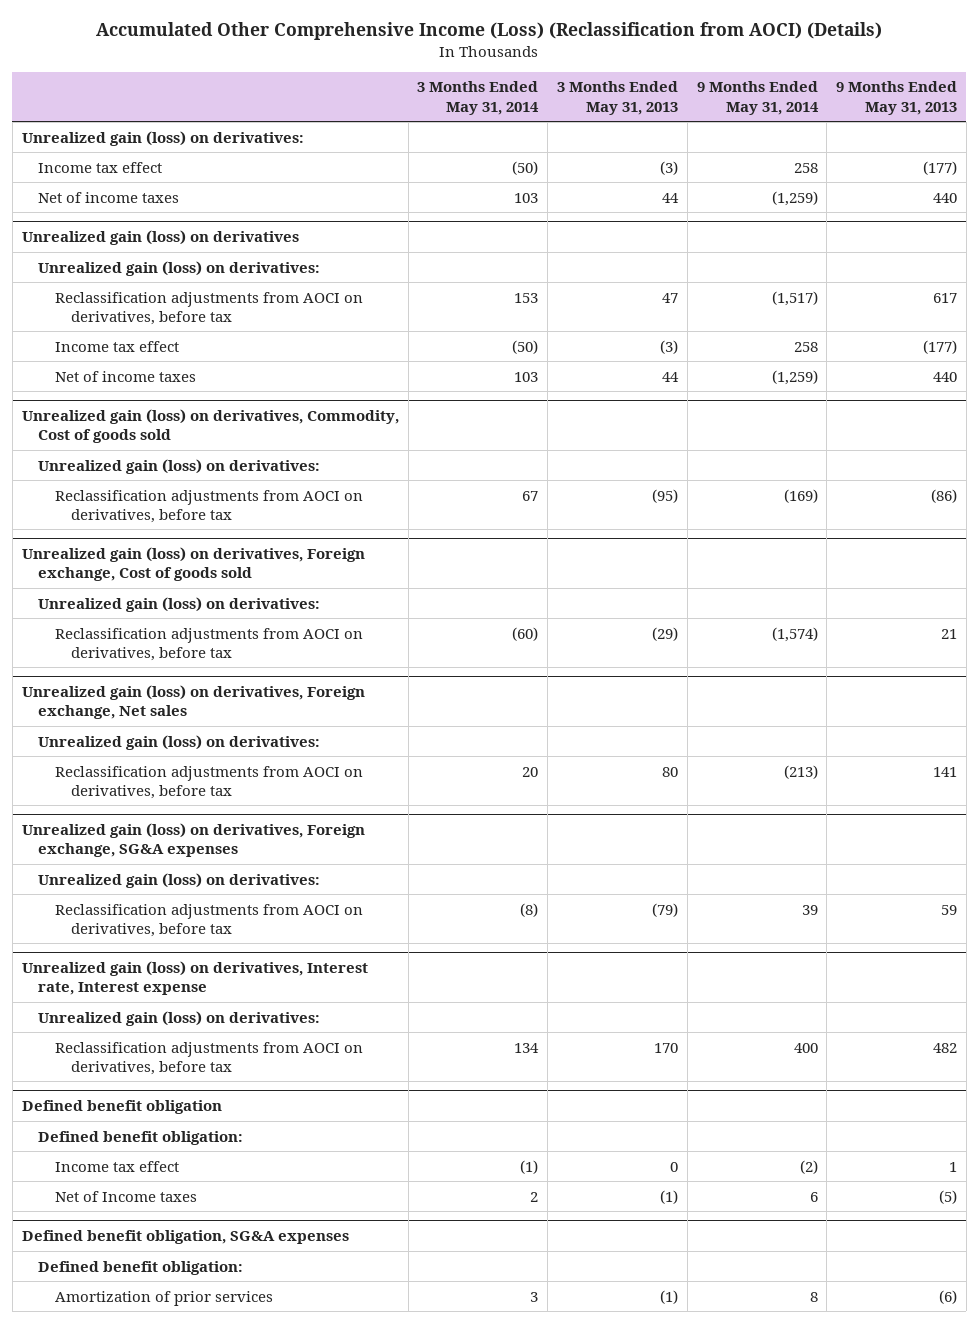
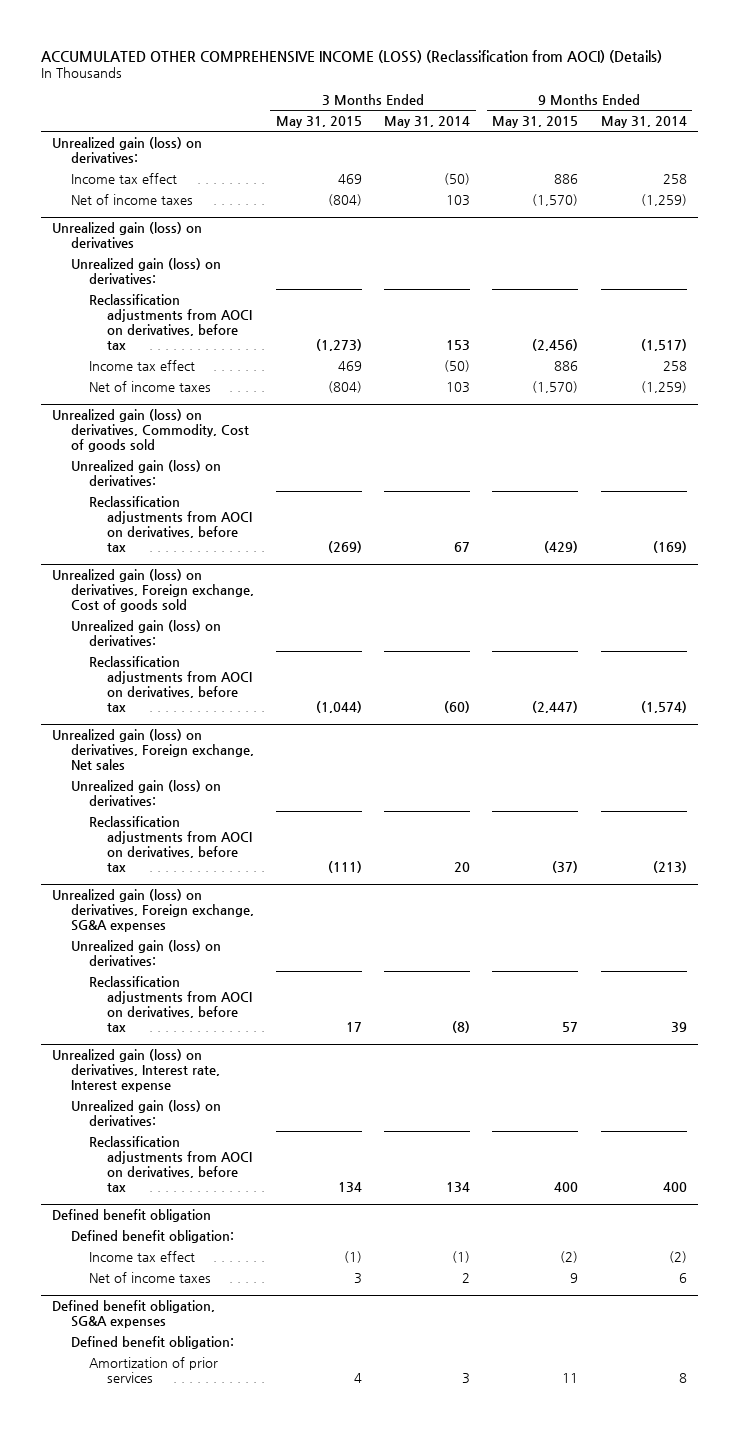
[96,22,883,41] Accumulated Other Comprehensive Income (Loss) (Reclassification from AOCI) (Details) -> [41,49,663,63] ACCUMULATED OTHER COMPREHENSIVE INCOME (LOSS) (Reclassification from AOCI) (Details)
[556,81,678,115] 3 Months Ended May 31, 2013 -> none
[836,81,958,115] 9 Months Ended May 31, 2013 -> none
none -> [275,116,362,129] May 31, 2015
none -> [492,116,579,129] May 31, 2015
[54,1190,197,1202] Net of Income taxes -> [88,1271,211,1283] Net of income taxes

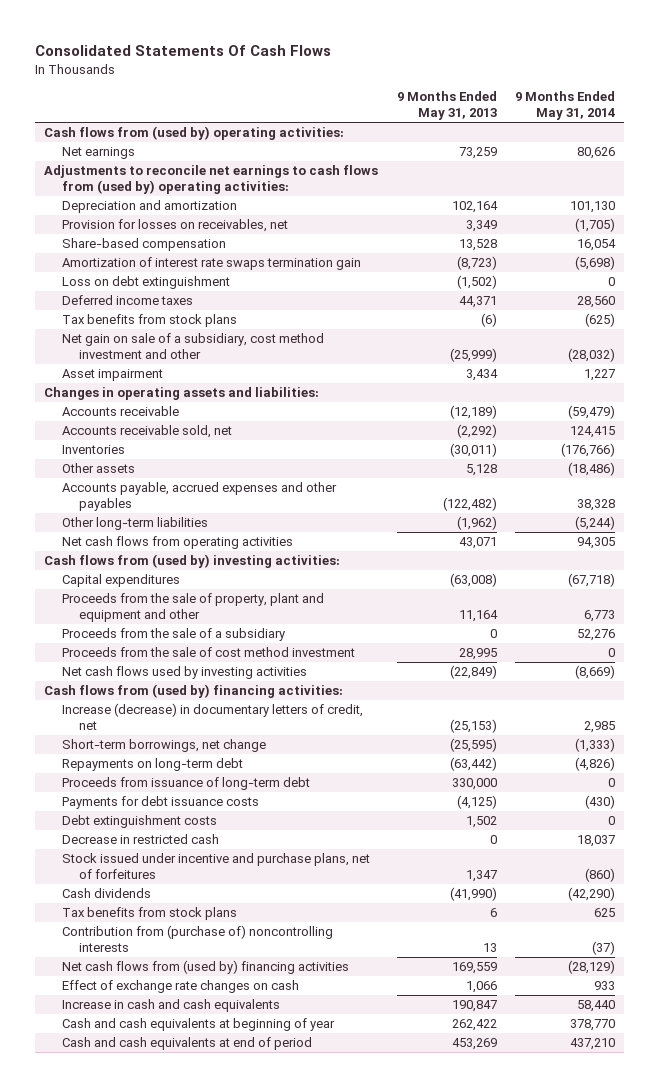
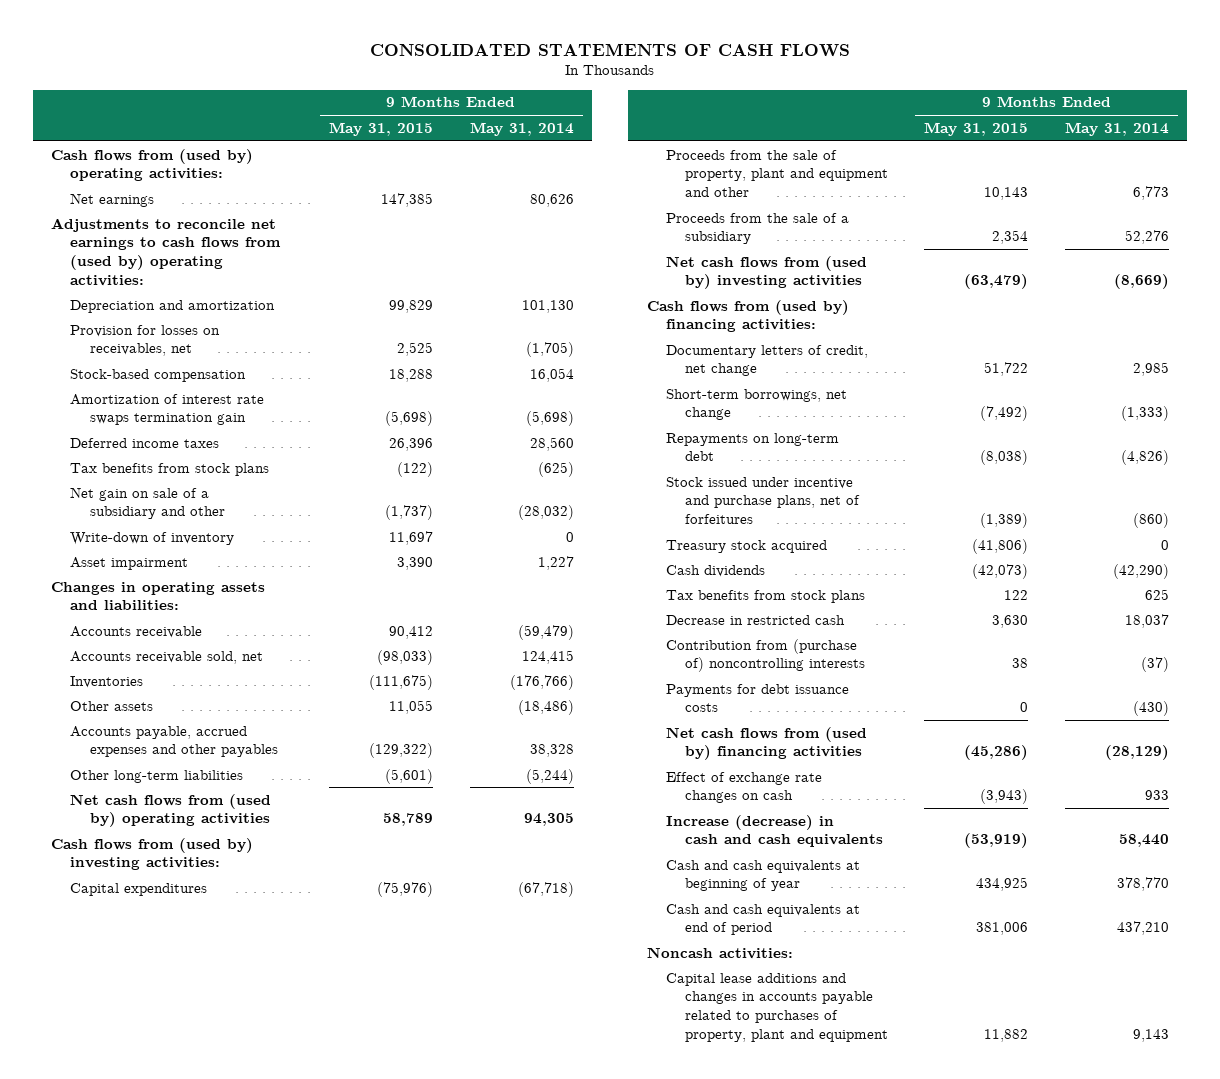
[35,44,332,56] Consolidated Statements Of Cash Flows -> [370,42,851,57] CONSOLIDATED STATEMENTS OF CASH FLOWS
[396,91,497,121] 9 Months Ended May 31, 2013 -> none
none -> [329,121,434,136] May 31, 2015
[61,238,226,252] Share-based compensation -> [70,368,247,382] Stock-based compensation
[61,276,230,290] Loss on debt extinguishment -> none
[61,333,324,360] Net gain on sale of a subsidiary, cost method investment and other -> [70,486,225,520] Net gain on sale of a subsidiary and other
none -> [70,531,235,545] Write-down of inventory
[61,536,293,550] Net cash flows from operating activities -> [70,793,272,828] Net cash flows from (used by) operating activities
[61,647,355,658] Proceeds from the sale of cost method investment -> none
[61,666,307,680] Net cash flows used by investing activities -> [665,255,867,290] Net cash flows from (used by) investing activities
[61,703,363,731] Increase (decrease) in documentary letters of credit, net -> [665,344,868,377] Documentary letters of credit, net change
[61,777,310,791] Proceeds from issuance of long-term debt -> none
[61,815,217,829] Debt extinguishment costs -> none
none -> [665,539,827,553] Treasury stock acquired
[61,834,219,845] Decrease in restricted cash -> [665,614,845,625] Decrease in restricted cash
[61,796,259,810] Payments for debt issuance costs -> [665,683,849,713] Payments for debt issuance costs
[61,999,280,1013] Increase in cash and cash equivalents -> [665,814,883,848] Increase (decrease) in cash and cash equivalents
none -> [646,946,793,959] Noncash activities:
none -> [665,972,888,1042] Capital lease additions and changes in accounts payable related to purchases of property, plant and equipment

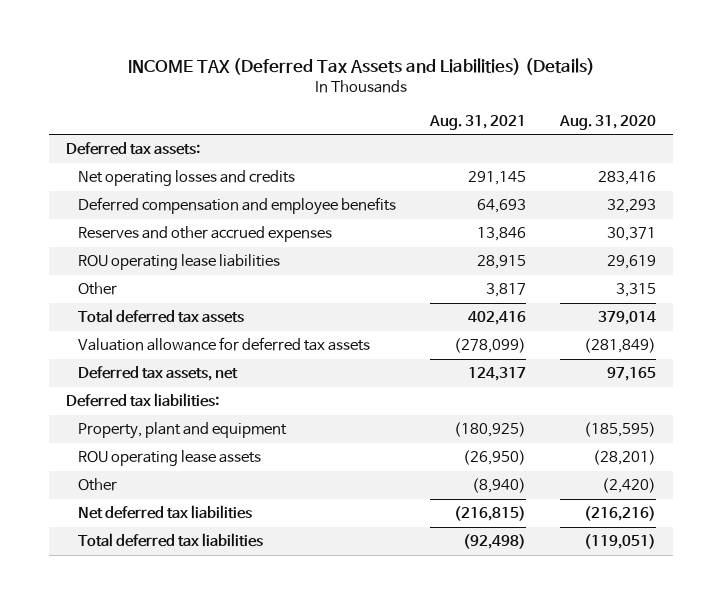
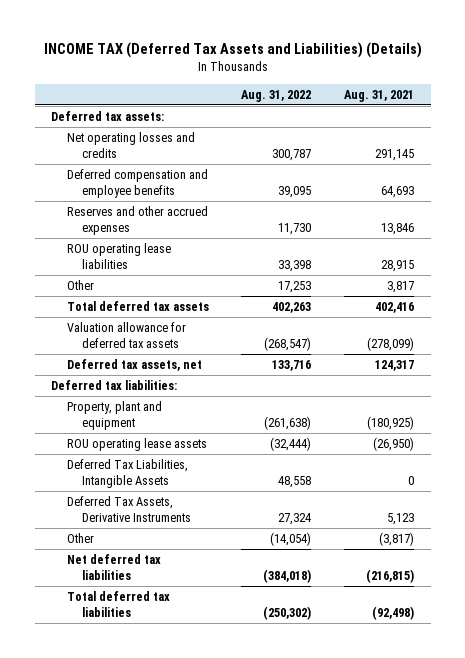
[558,114,656,130] Aug. 31, 2020 -> none
none -> [241,90,312,103] Aug. 31, 2022
none -> [66,458,188,489] Deferred Tax Liabilities, Intangible Assets
none -> [66,495,192,523] Deferred Tax Assets, Derivative Instruments
[471,478,526,494] (8,940) -> [379,531,415,546] (3,817)

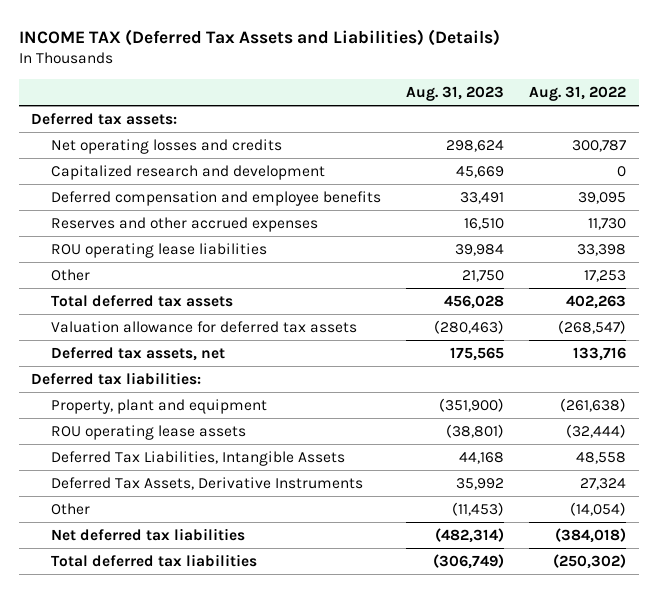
[344,90,415,103] Aug. 31, 2021 -> none
none -> [406,85,505,101] Aug. 31, 2023
none -> [51,164,326,180] Capitalized research and development

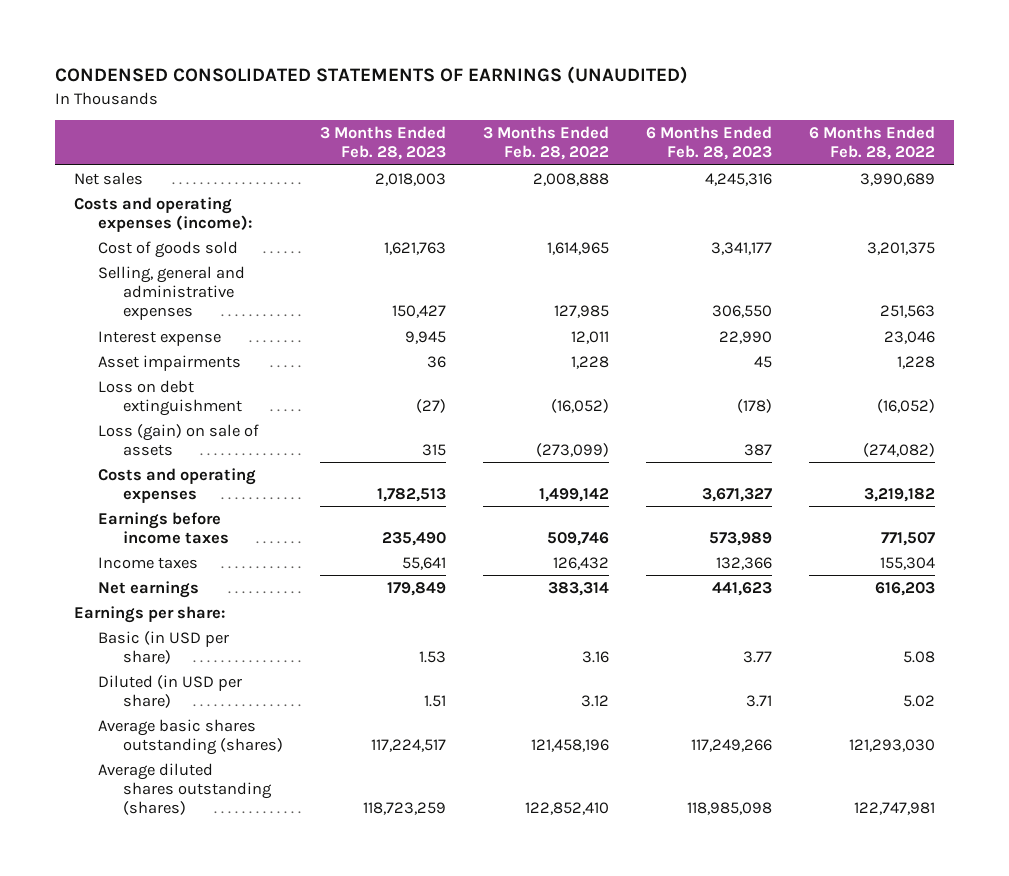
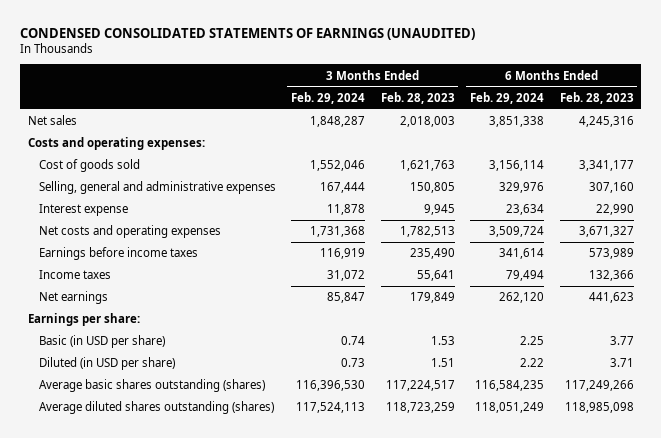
[482,126,609,161] 3 Months Ended Feb. 28, 2022 -> none
[809,126,936,161] 6 Months Ended Feb. 28, 2022 -> none
none -> [291,91,366,104] Feb. 29, 2024
none -> [470,91,545,104] Feb. 29, 2024
[74,196,253,233] Costs and operating expenses (income): -> [27,137,205,151] Costs and operating expenses:
[391,305,446,319] 150,427 -> [409,182,455,194] 150,805
[712,305,773,319] 306,550 -> [588,182,634,194] 307,160
[98,354,242,371] Asset impairments -> none
[98,379,242,417] Loss on debt extinguishment -> none
[98,423,260,457] Loss (gain) on sale of assets -> none
[98,467,257,504] Costs and operating expenses -> [38,225,221,239] Net costs and operating expenses

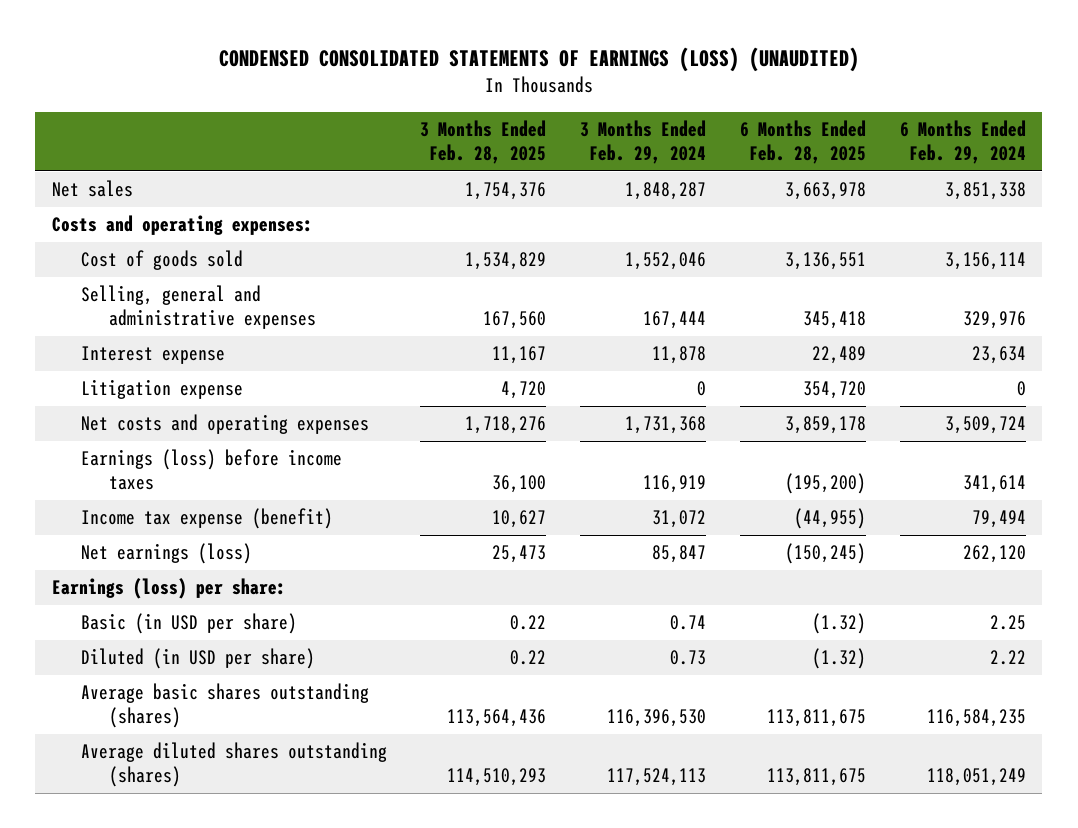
[20,27,476,40] CONDENSED CONSOLIDATED STATEMENTS OF EARNINGS (UNAUDITED) -> [218,46,859,72] CONDENSED CONSOLIDATED STATEMENTS OF EARNINGS (LOSS) (UNAUDITED)
[380,91,455,104] Feb. 28, 2023 -> none
[559,91,634,104] Feb. 28, 2023 -> none
none -> [420,120,547,165] 3 Months Ended Feb. 28, 2025
none -> [739,120,866,165] 6 Months Ended Feb. 28, 2025
none -> [80,379,243,400] Litigation expense
[38,247,198,261] Earnings before income taxes -> [80,449,342,491] Earnings (loss) before income taxes
[38,270,111,280] Income taxes -> [80,508,333,530] Income tax expense (benefit)
[38,291,108,305] Net earnings -> [80,543,252,565] Net earnings (loss)
[27,313,140,327] Earnings per share: -> [52,578,287,600] Earnings (loss) per share:

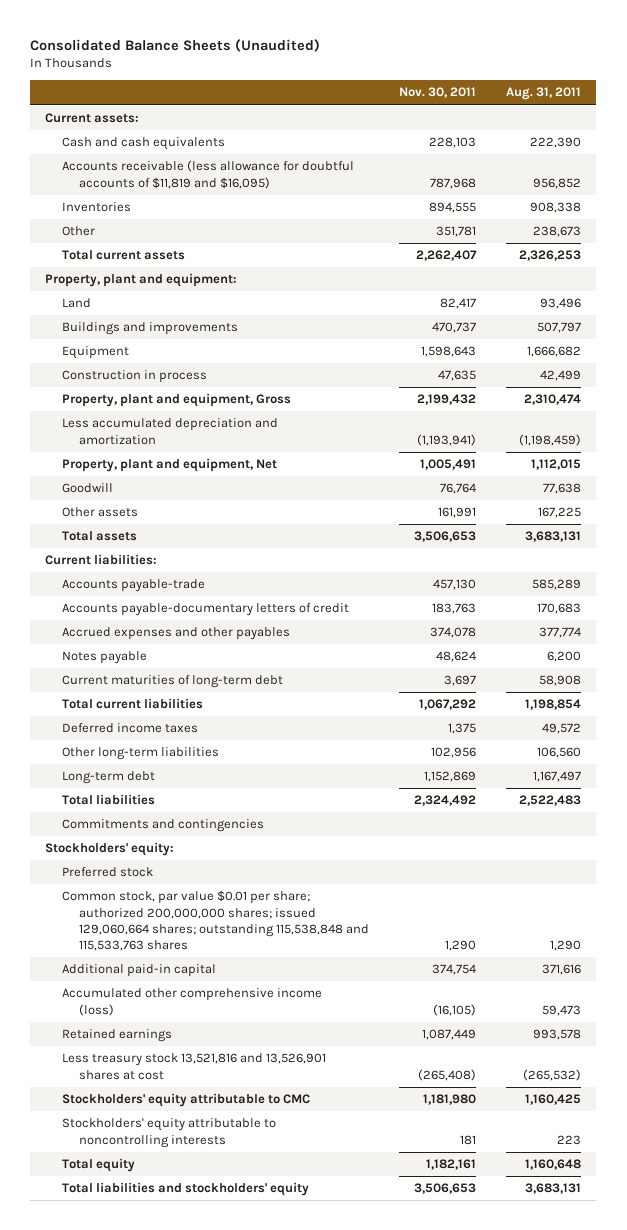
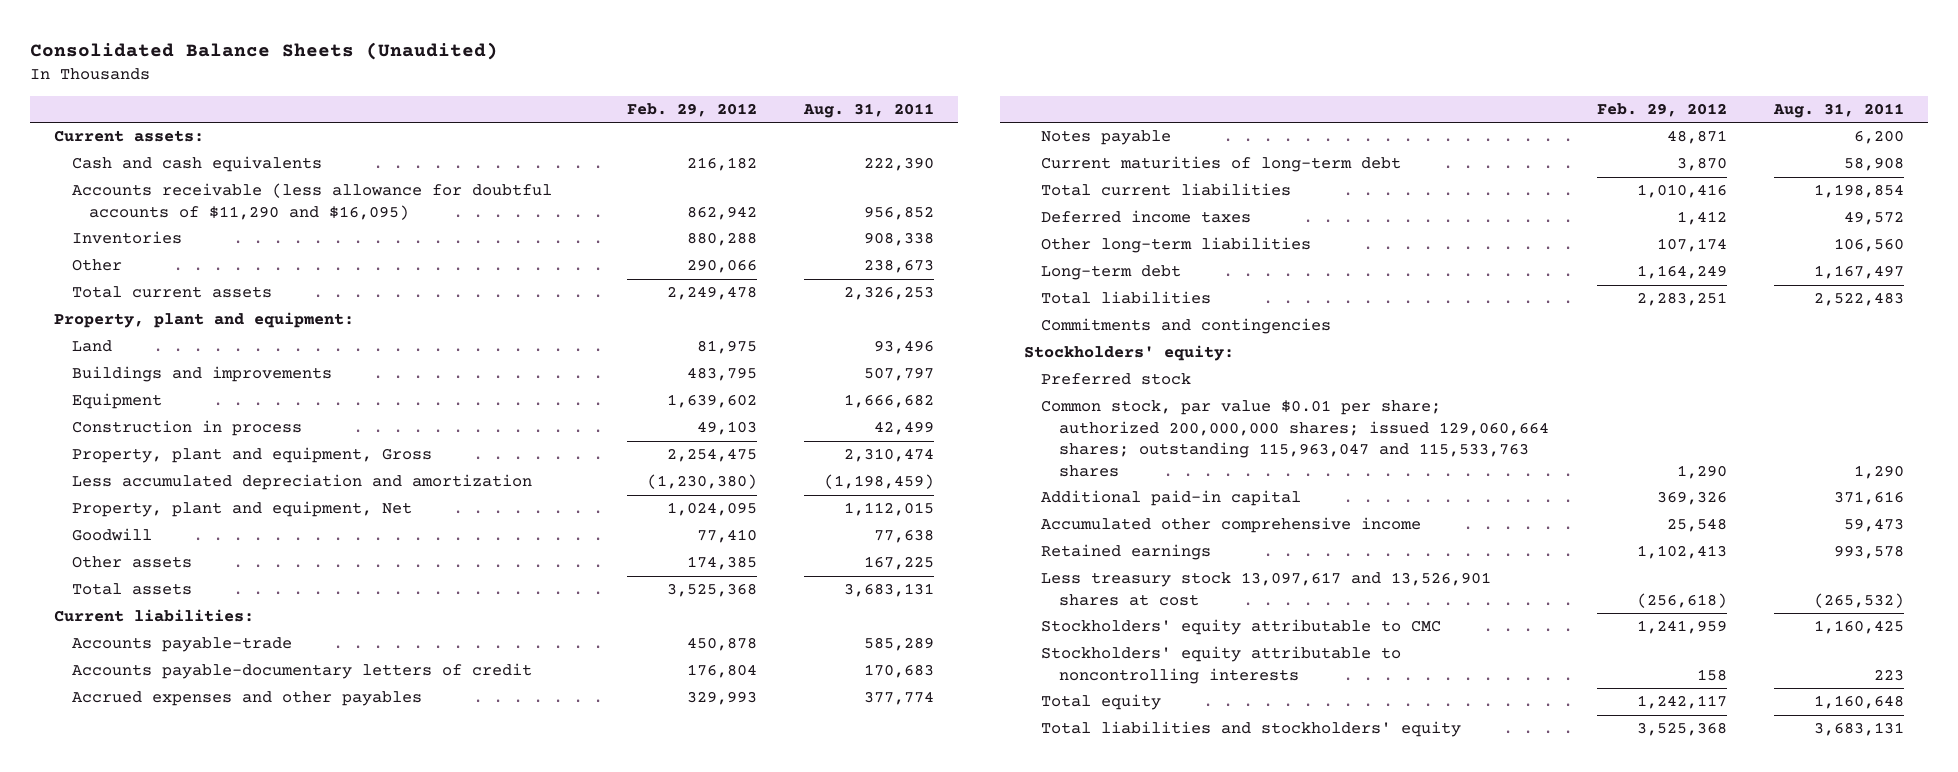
[398,87,476,99] Nov. 30, 2011 -> none
none -> [626,102,757,117] Feb. 29, 2012
[61,160,354,189] Accounts receivable (less allowance for doubtful accounts of $11,819 and $16,095) -> [71,183,552,220] Accounts receivable (less allowance for doubtful accounts of $11,290 and $16,095)
[61,890,369,952] Common stock, par value $0.01 per share; authorized 200,000,000 shares; issued 129,060,664 shares; outstanding 115,538,848 and 115,533,763 shares -> [1041,400,1550,477] Common stock, par value $0.01 per share; authorized 200,000,000 shares; issued 129,060,664 shares; outstanding 115,963,047 and 115,533,763 shares
[61,988,322,1016] Accumulated other comprehensive income (loss) -> [1041,517,1422,534] Accumulated other comprehensive income
[61,1053,326,1080] Less treasury stock 13,521,816 and 13,526,901 shares at cost -> [1041,572,1492,606] Less treasury stock 13,097,617 and 13,526,901 shares at cost

